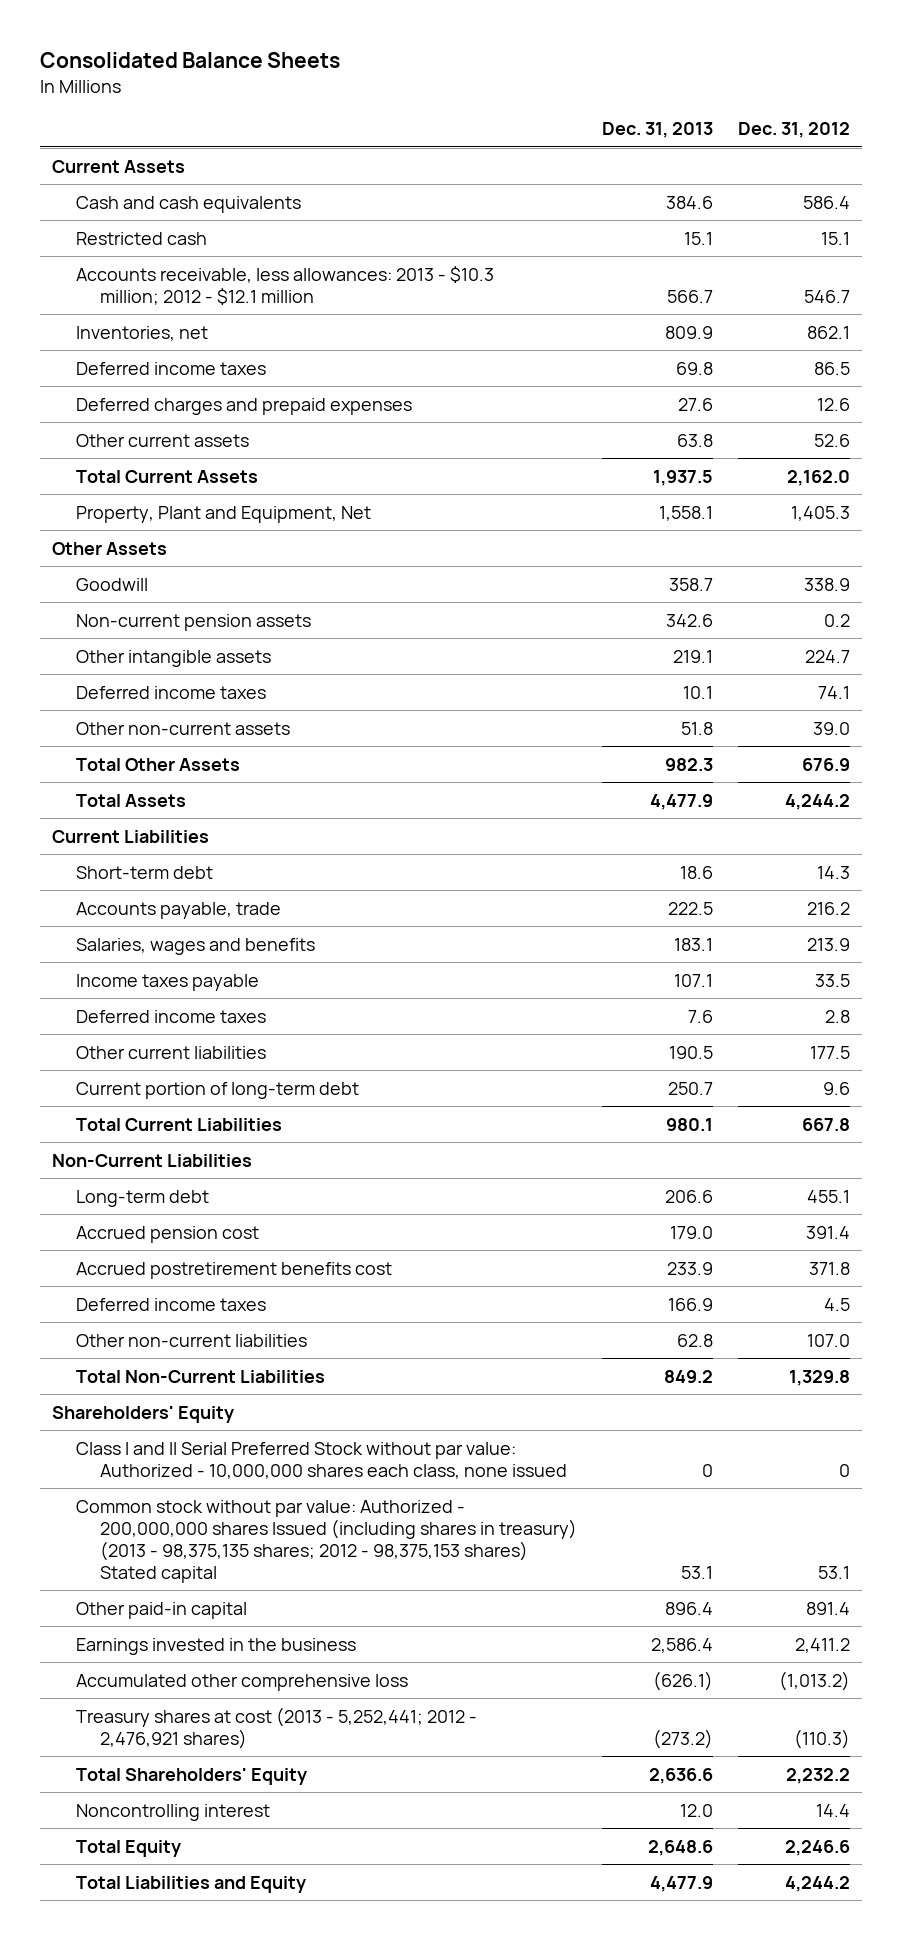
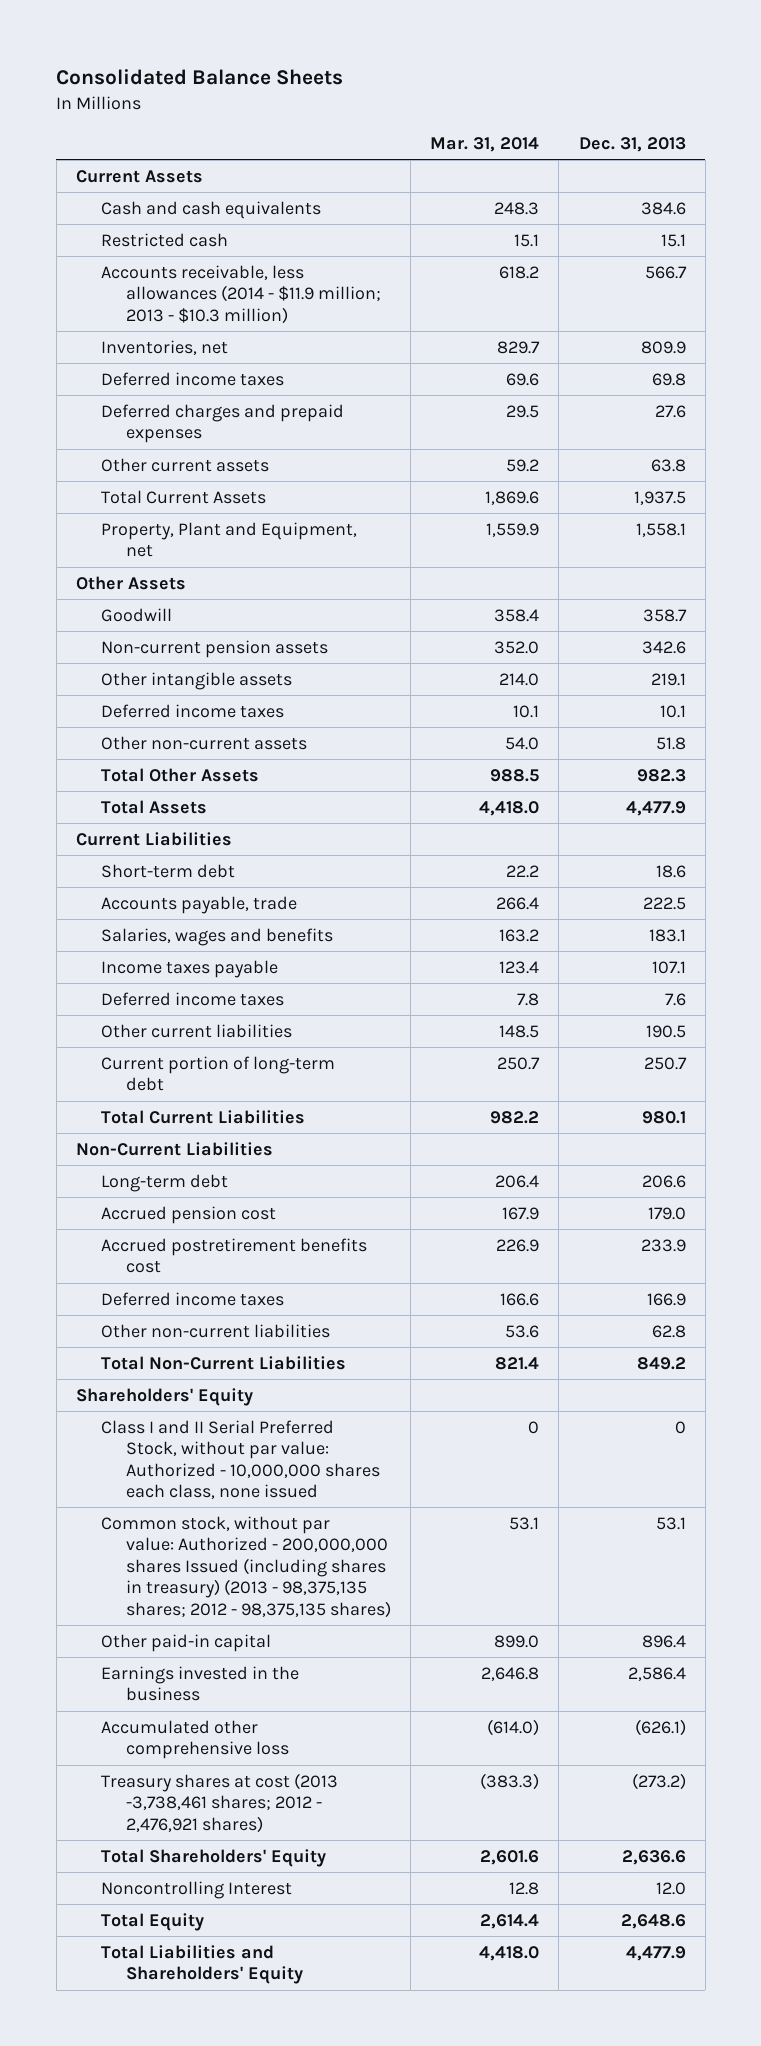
[737,122,850,139] Dec. 31, 2012 -> none
none -> [430,136,540,152] Mar. 31, 2014
[76,265,495,305] Accounts receivable, less allowances: 2013 - $10.3 million; 2012 - $12.1 million -> [100,264,381,324] Accounts receivable, less allowances (2014 - $11.9 million; 2013 - $10.3 million)
[76,505,372,523] Property, Plant and Equipment, Net -> [100,521,357,558] Property, Plant and Equipment, net
[76,1441,568,1479] Class I and II Serial Preferred Stock without par value: Authorized - 10,000,000 shares each class, none issued -> [100,1419,380,1500] Class I and II Serial Preferred Stock, without par value: Authorized - 10,000,000 shares each class, none issued
[76,1499,578,1583] Common stock without par value: Authorized - 200,000,000 shares Issued (including shares in treasury) (2013 - 98,375,135 shares; 2012 - 98,375,153 shares) Stated capital -> [100,1515,391,1618] Common stock, without par value: Authorized - 200,000,000 shares Issued (including shares in treasury) (2013 - 98,375,135 shares; 2012 - 98,375,135 shares)
[76,1706,478,1749] Treasury shares at cost (2013 - 5,252,441; 2012 - 2,476,921 shares) -> [100,1772,338,1833] Treasury shares at cost (2013 -3,738,461 shares; 2012 - 2,476,921 shares)
[76,1803,271,1821] Noncontrolling interest -> [100,1880,292,1899] Noncontrolling Interest
[76,1875,307,1893] Total Liabilities and Equity -> [100,1944,303,1985] Total Liabilities and Shareholders' Equity

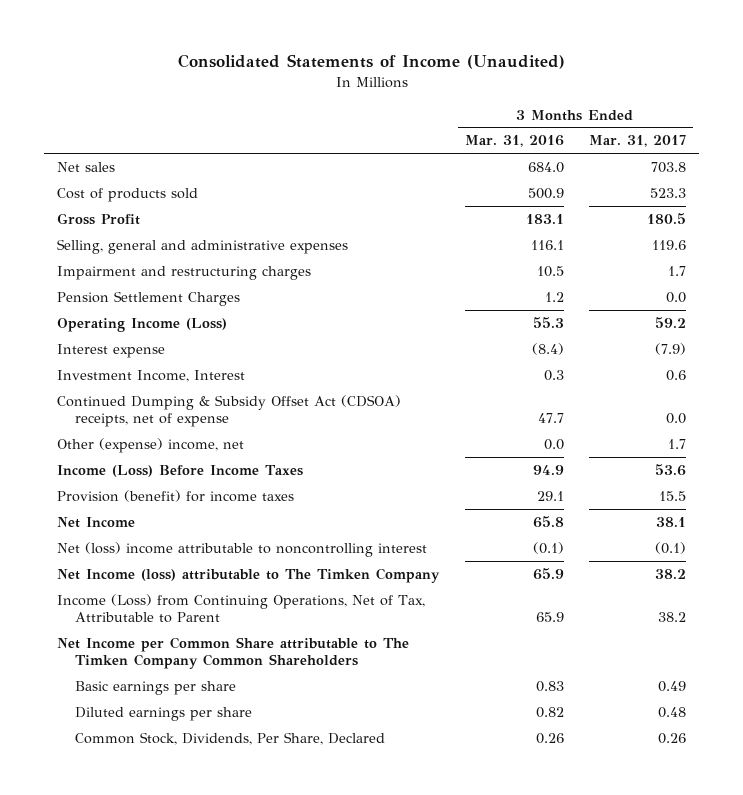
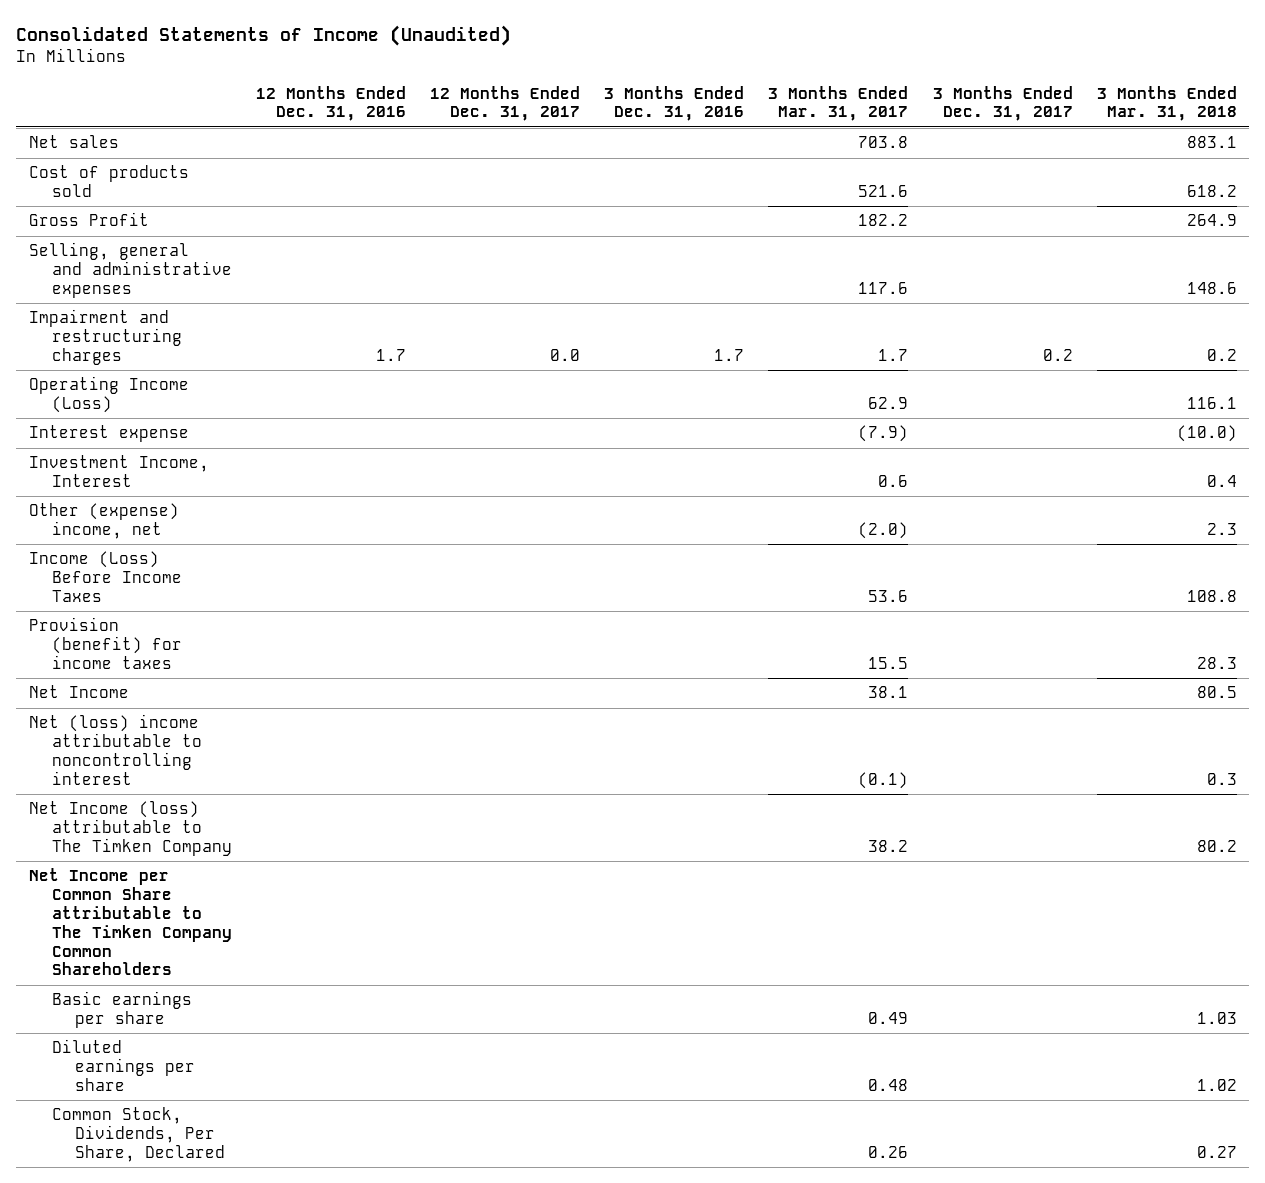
[464,135,564,148] Mar. 31, 2016 -> none
none -> [256,85,407,122] 12 Months Ended Dec. 31, 2016
none -> [430,85,581,122] 12 Months Ended Dec. 31, 2017
none -> [604,85,745,122] 3 Months Ended Dec. 31, 2016
none -> [932,85,1073,122] 3 Months Ended Dec. 31, 2017
none -> [1096,85,1237,122] 3 Months Ended Mar. 31, 2018
[650,187,687,198] 523.3 -> [858,185,909,198] 521.6
[647,212,687,224] 180.5 -> [858,214,909,227] 182.2
[652,239,687,250] 119.6 -> [858,281,909,294] 117.6
[57,290,241,306] Pension Settlement Charges -> none
[655,316,687,328] 59.2 -> [868,397,909,410] 62.9
[57,394,402,428] Continued Dumping & Subsidy Offset Act (CDSOA) receipts, net of expense -> none
[668,438,687,449] 1.7 -> [858,522,909,540] (2.0)
[57,593,426,624] Income (Loss) from Continuing Operations, Net of Tax, Attributable to Parent -> none

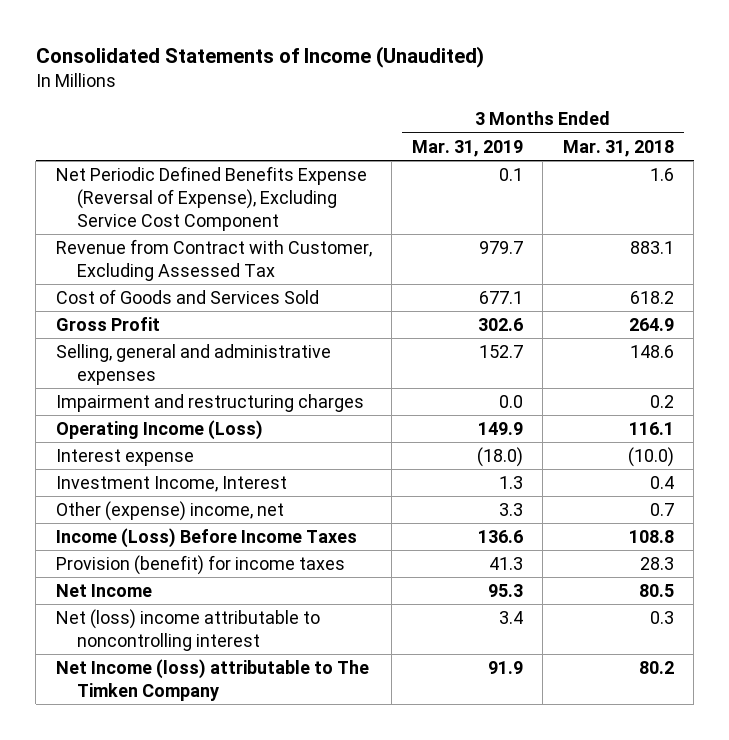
[256,85,407,122] 12 Months Ended Dec. 31, 2016 -> none
[430,85,581,122] 12 Months Ended Dec. 31, 2017 -> none
[604,85,745,122] 3 Months Ended Dec. 31, 2016 -> none
[768,85,909,122] 3 Months Ended Mar. 31, 2017 -> none
[932,85,1073,122] 3 Months Ended Dec. 31, 2017 -> none
none -> [411,139,523,157] Mar. 31, 2019
none -> [55,166,367,231] Net Periodic Defined Benefits Expense (Reversal of Expense), Excluding Service Cost Component
[28,135,119,149] Net sales -> [55,239,372,281] Revenue from Contract with Customer, Excluding Assessed Tax
[28,165,189,198] Cost of products sold -> [55,289,319,305] Cost of Goods and Services Sold
[1206,523,1237,536] 2.3 -> [649,503,674,517] 0.7
[28,868,232,976] Net Income per Common Share attributable to The Timken Company Common Shareholders -> none
[51,991,192,1029] Basic earnings per share -> none
[51,1039,196,1091] Diluted earnings per share -> none
[51,1107,226,1162] Common Stock, Dividends, Per Share, Declared -> none

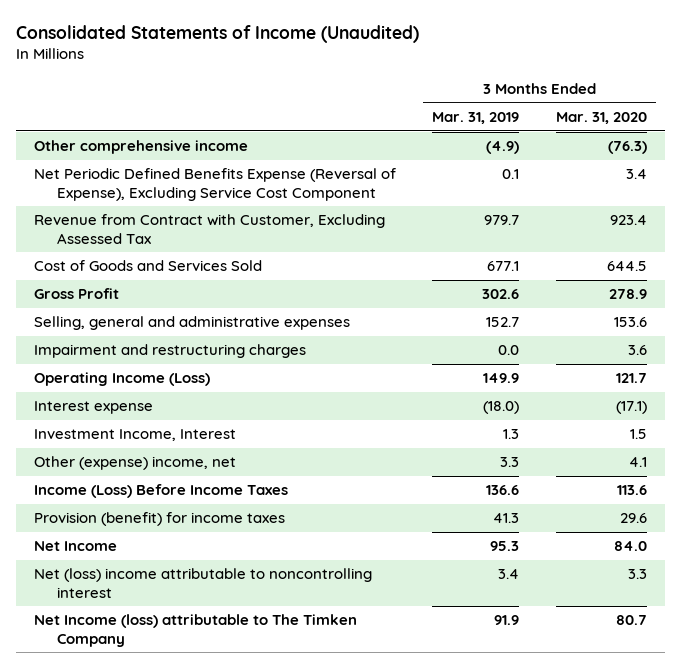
[562,139,674,157] Mar. 31, 2018 -> none
none -> [555,111,647,124] Mar. 31, 2020
none -> [33,140,248,155] Other comprehensive income

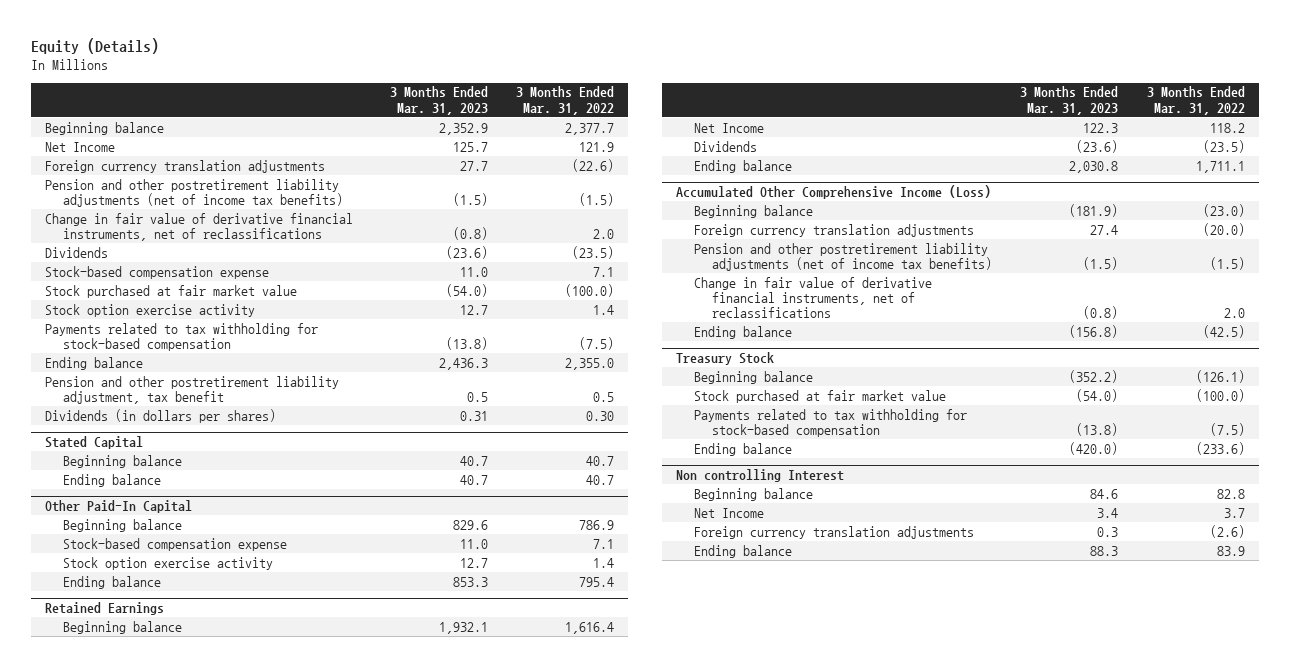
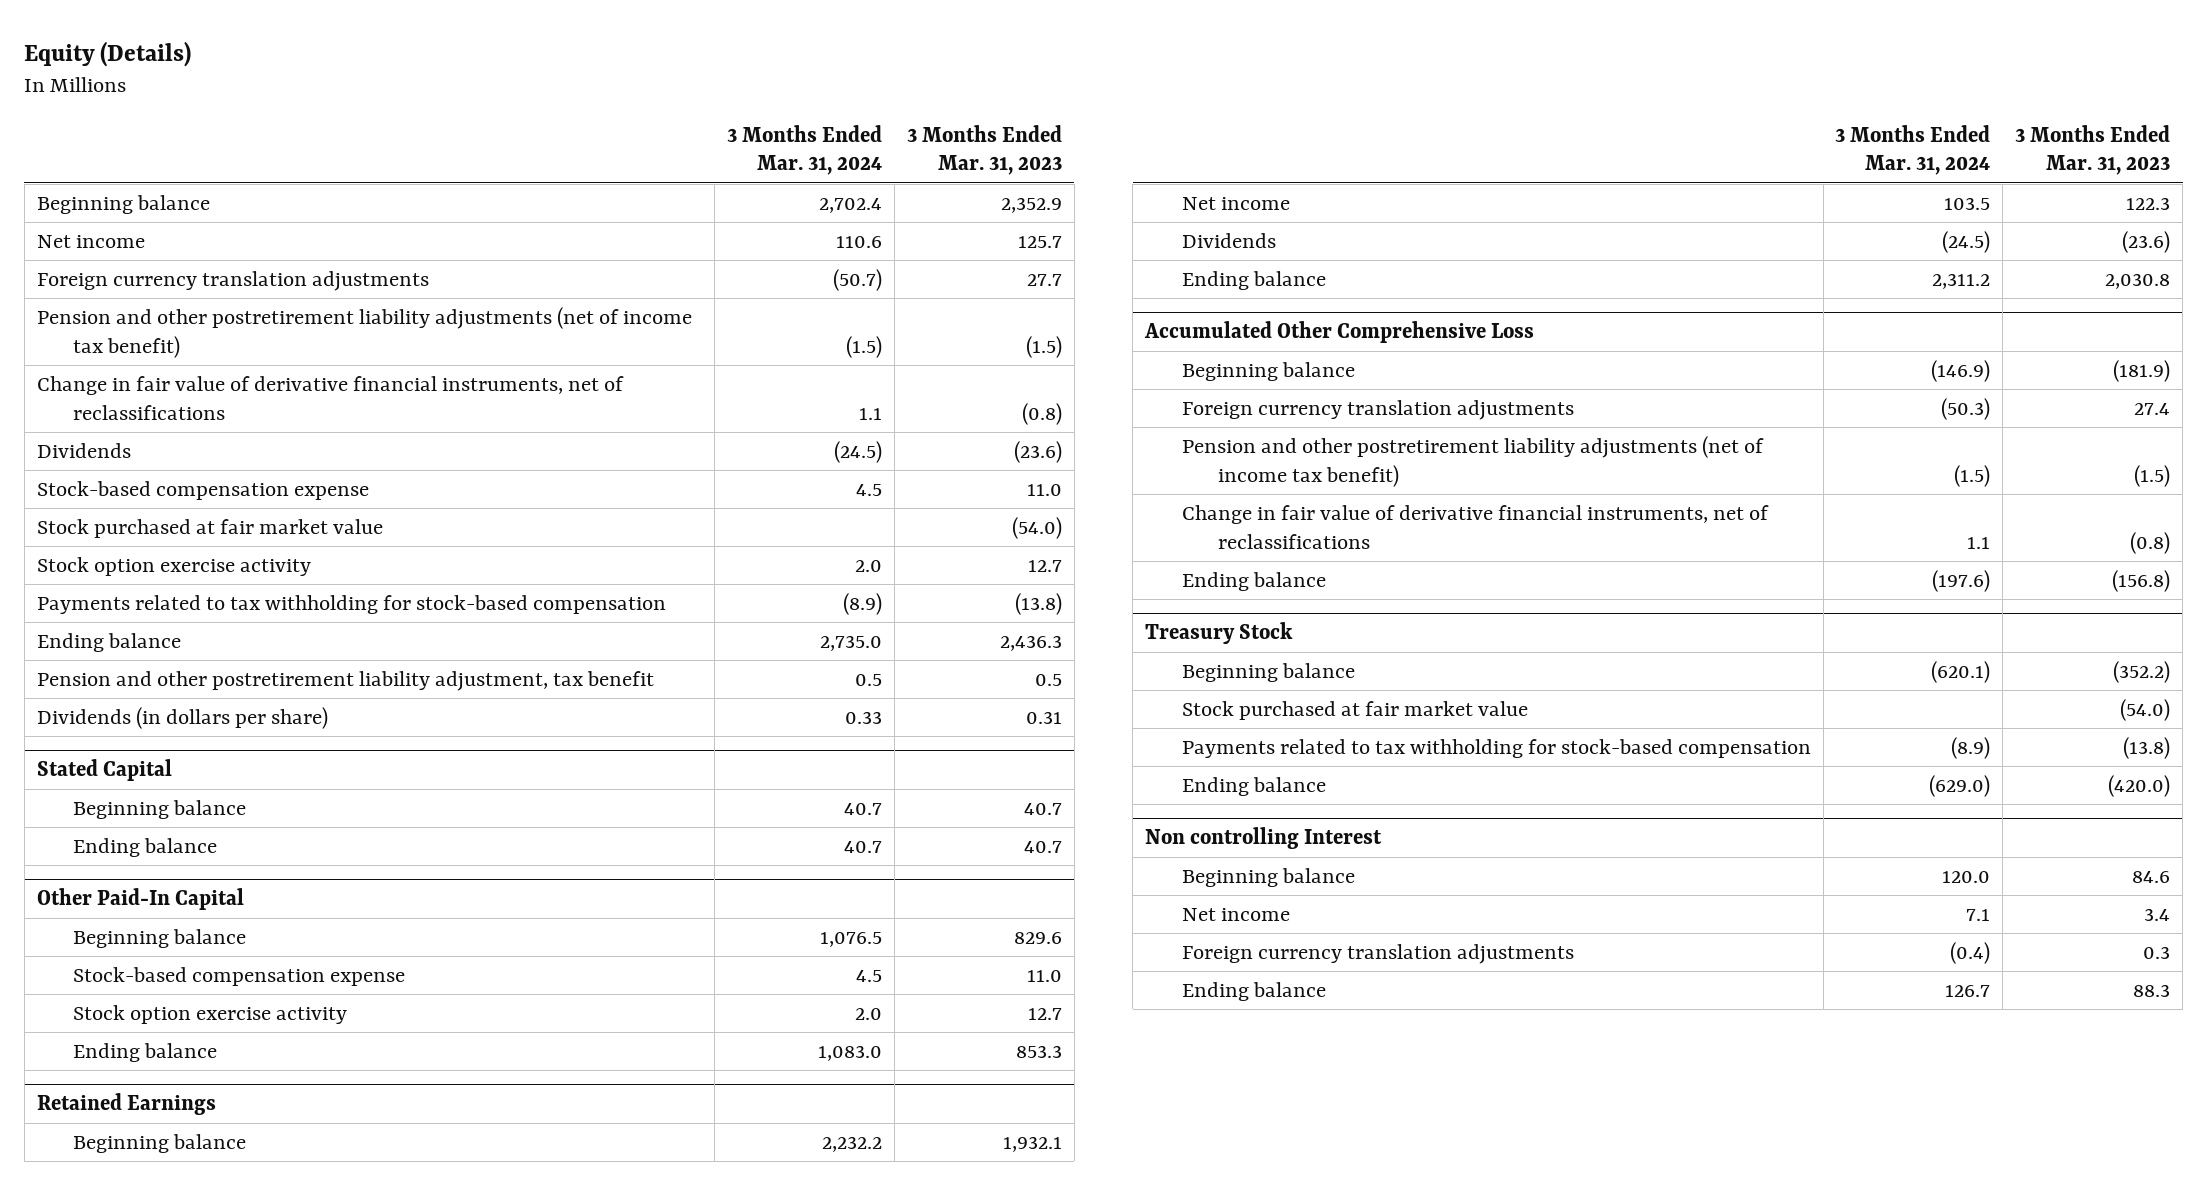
[516,86,615,115] 3 Months Ended Mar. 31, 2022 -> none
none -> [726,124,882,176] 3 Months Ended Mar. 31, 2024
[45,141,116,152] Net Income -> [36,234,145,248] Net income
[45,178,344,207] Pension and other postretirement liability adjustments (net of income tax benefits) -> [36,306,692,358] Pension and other postretirement liability adjustments (net of income tax benefit)
[45,408,277,423] Dividends (in dollars per shares) -> [36,706,328,729] Dividends (in dollars per share)
[693,122,764,133] Net Income -> [1181,196,1290,210] Net income
[675,185,991,200] Accumulated Other Comprehensive Income (Loss) -> [1144,321,1535,344] Accumulated Other Comprehensive Loss
[693,242,992,271] Pension and other postretirement liability adjustments (net of income tax benefits) -> [1181,435,1764,487] Pension and other postretirement liability adjustments (net of income tax benefit)
[693,507,764,518] Net Income -> [1181,907,1290,921] Net income

